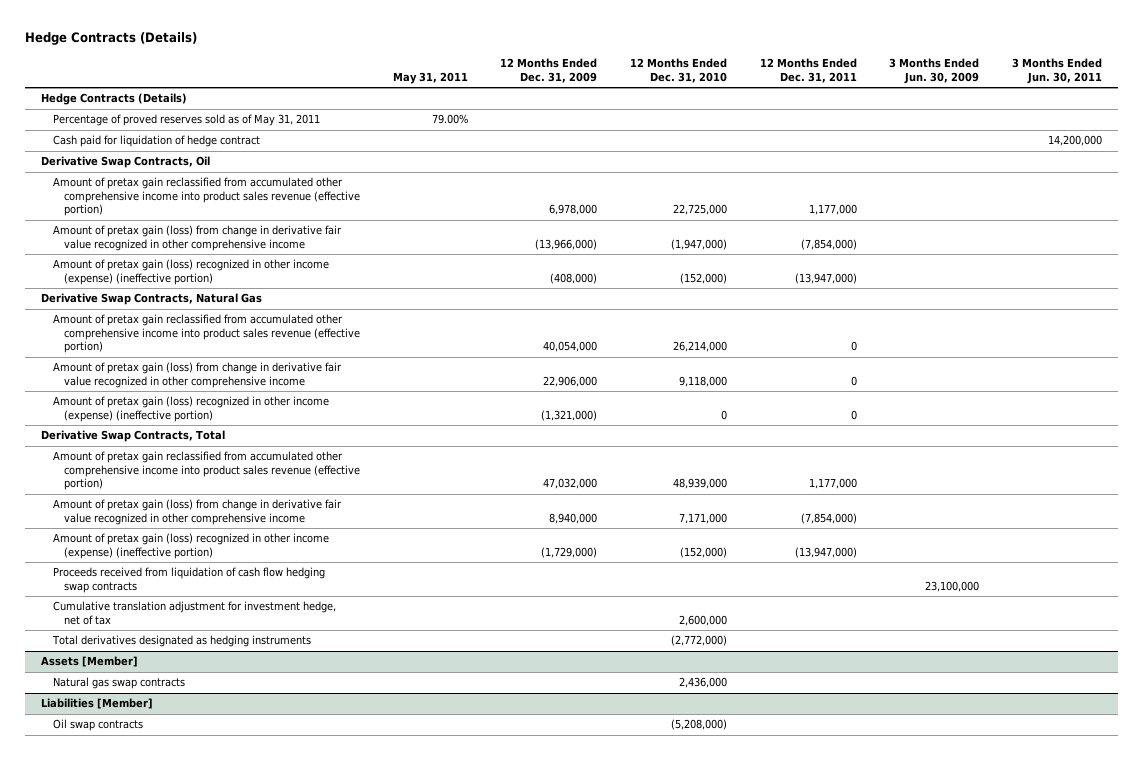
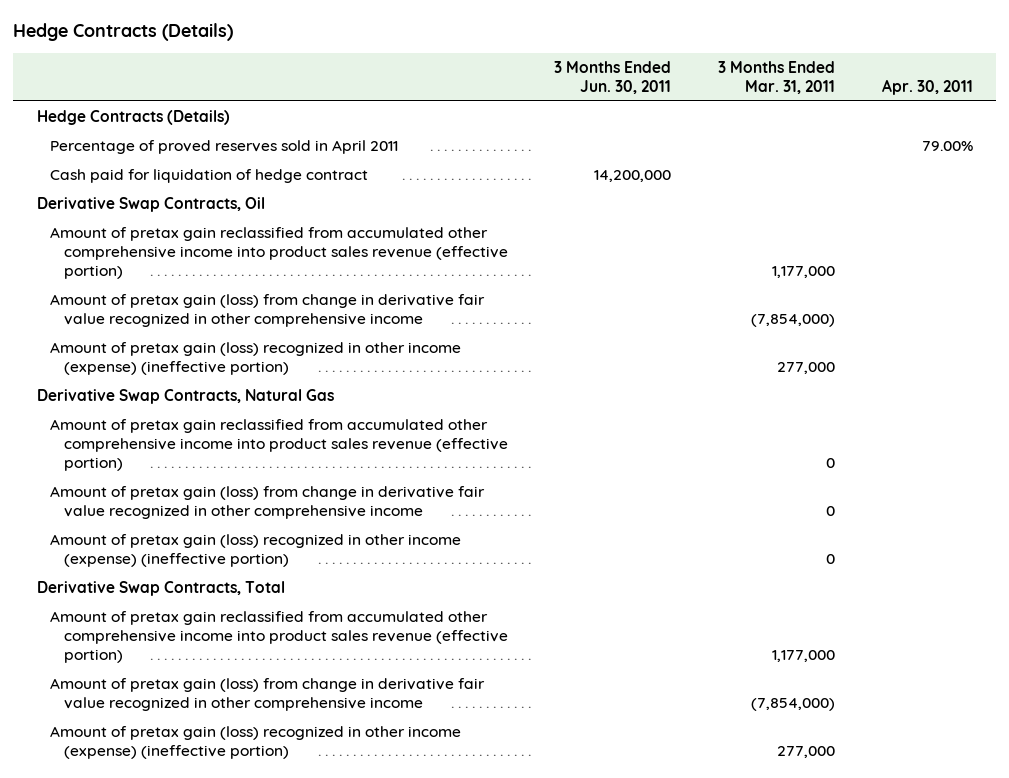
[392,71,468,84] May 31, 2011 -> none
[500,58,598,83] 12 Months Ended Dec. 31, 2009 -> none
[630,58,728,83] 12 Months Ended Dec. 31, 2010 -> none
[759,58,857,83] 12 Months Ended Dec. 31, 2011 -> none
[889,58,980,84] 3 Months Ended Jun. 30, 2009 -> none
none -> [717,60,835,94] 3 Months Ended Mar. 31, 2011
none -> [881,78,973,95] Apr. 30, 2011
[52,114,320,127] Percentage of proved reserves sold as of May 31, 2011 -> [50,139,399,154] Percentage of proved reserves sold in April 2011
[52,567,325,593] Proceeds received from liquidation of cash flow hedging swap contracts -> none
[52,601,336,625] Cumulative translation adjustment for investment hedge, net of tax -> none
[51,635,311,648] Total derivatives designated as hedging instruments -> none
[41,656,139,668] Assets [Member] -> none
[52,677,185,690] Natural gas swap contracts -> none
[41,698,154,710] Liabilities [Member] -> none
[52,719,143,732] Oil swap contracts -> none

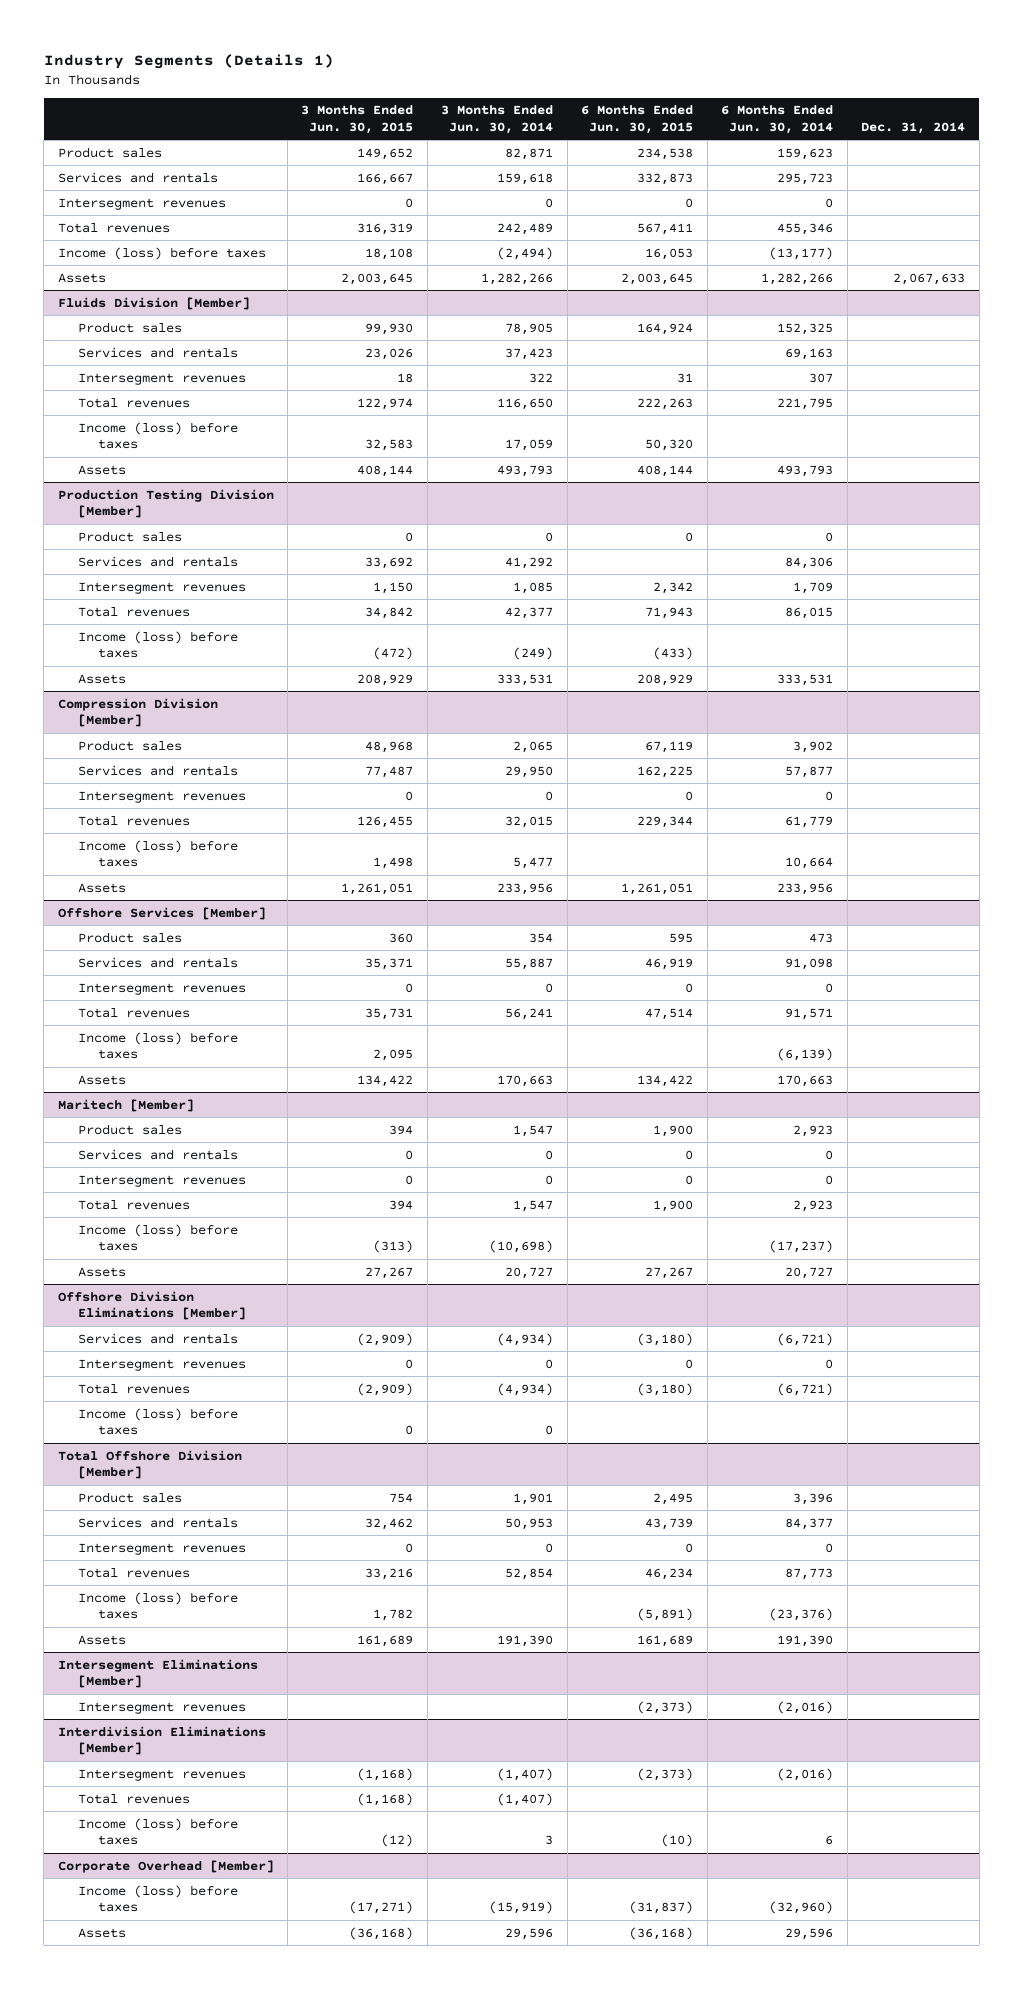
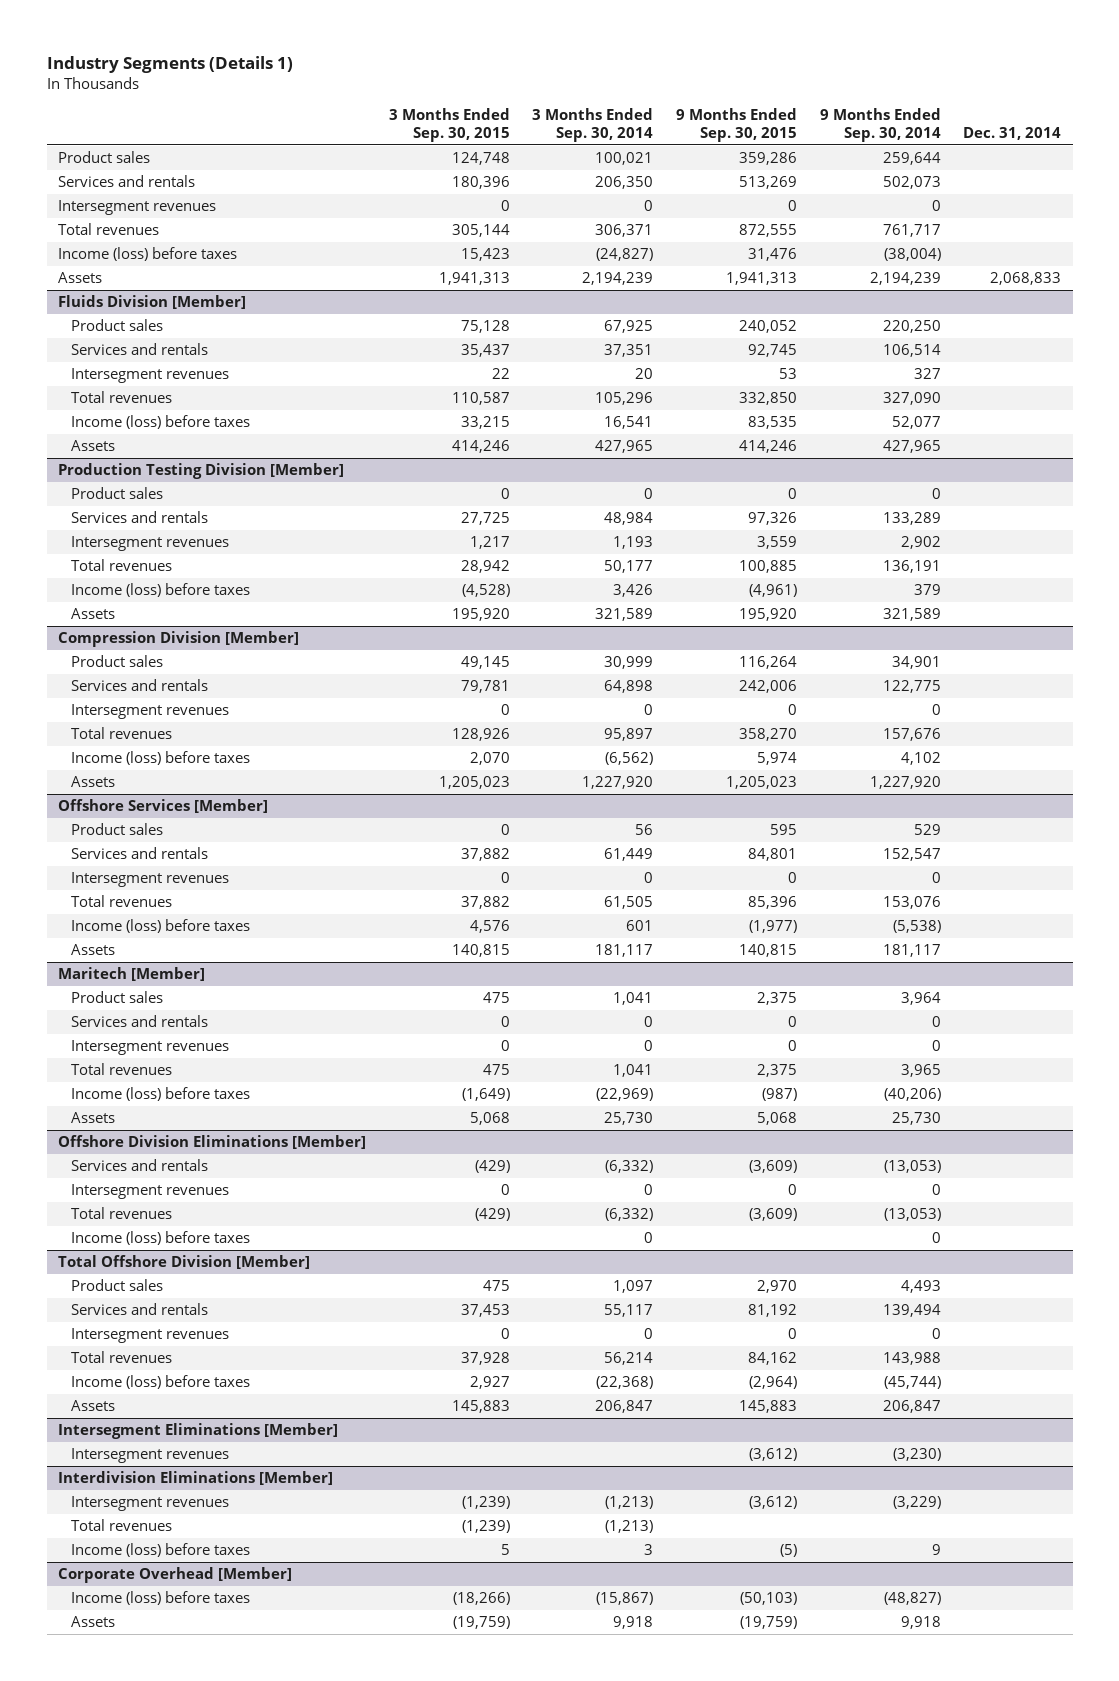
[301,105,414,134] 3 Months Ended Jun. 30, 2015 -> none
[441,105,554,134] 3 Months Ended Jun. 30, 2014 -> none
[581,105,694,134] 6 Months Ended Jun. 30, 2015 -> none
[721,105,834,134] 6 Months Ended Jun. 30, 2014 -> none
none -> [388,108,510,143] 3 Months Ended Sep. 30, 2015
none -> [532,108,654,143] 3 Months Ended Sep. 30, 2014
none -> [676,108,798,143] 9 Months Ended Sep. 30, 2015
none -> [819,108,941,143] 9 Months Ended Sep. 30, 2014
[893,272,966,285] 2,067,633 -> [990,272,1062,286] 2,068,833

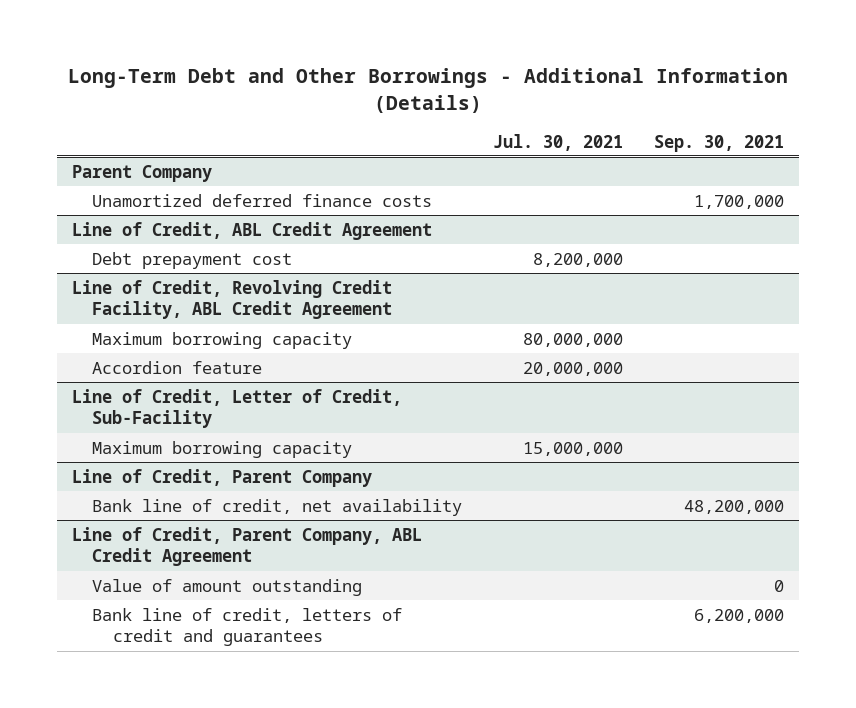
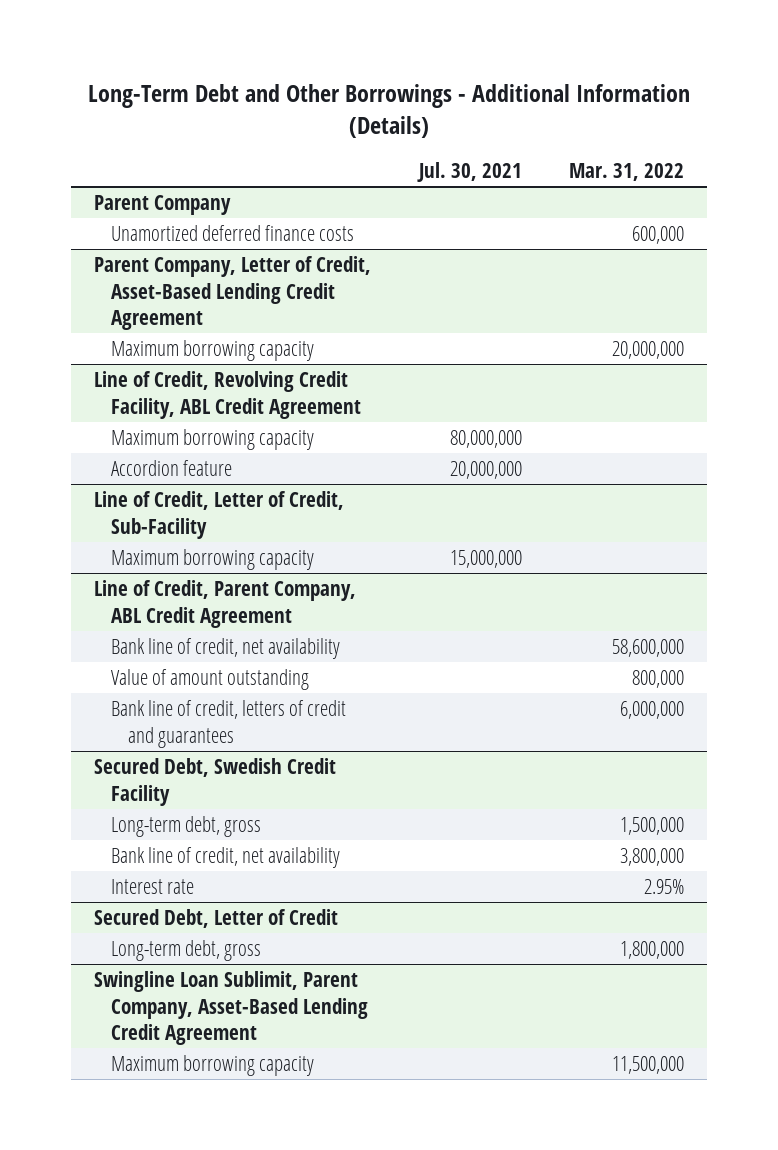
[653,134,784,152] Sep. 30, 2021 -> none
none -> [568,162,684,181] Mar. 31, 2022
[72,221,433,240] Line of Credit, ABL Credit Agreement -> none
[92,251,293,269] Debt prepayment cost -> none
none -> [94,256,372,330] Parent Company, Letter of Credit, Asset-Based Lending Credit Agreement
none -> [110,340,314,362] Maximum borrowing capacity
[72,468,373,487] Line of Credit, Parent Company -> none
[92,498,463,516] Bank line of credit, net availability -> none
none -> [110,638,340,660] Bank line of credit, net availability
none -> [94,758,337,806] Secured Debt, Swedish Credit Facility
none -> [110,816,261,838] Long-term debt, gross
none -> [110,847,340,869] Bank line of credit, net availability
none -> [110,879,194,895] Interest rate
none -> [94,909,339,929] Secured Debt, Letter of Credit
none -> [110,940,261,962] Long-term debt, gross
none -> [94,971,368,1045] Swingline Loan Sublimit, Parent Company, Asset-Based Lending Credit Agreement
none -> [110,1055,314,1077] Maximum borrowing capacity

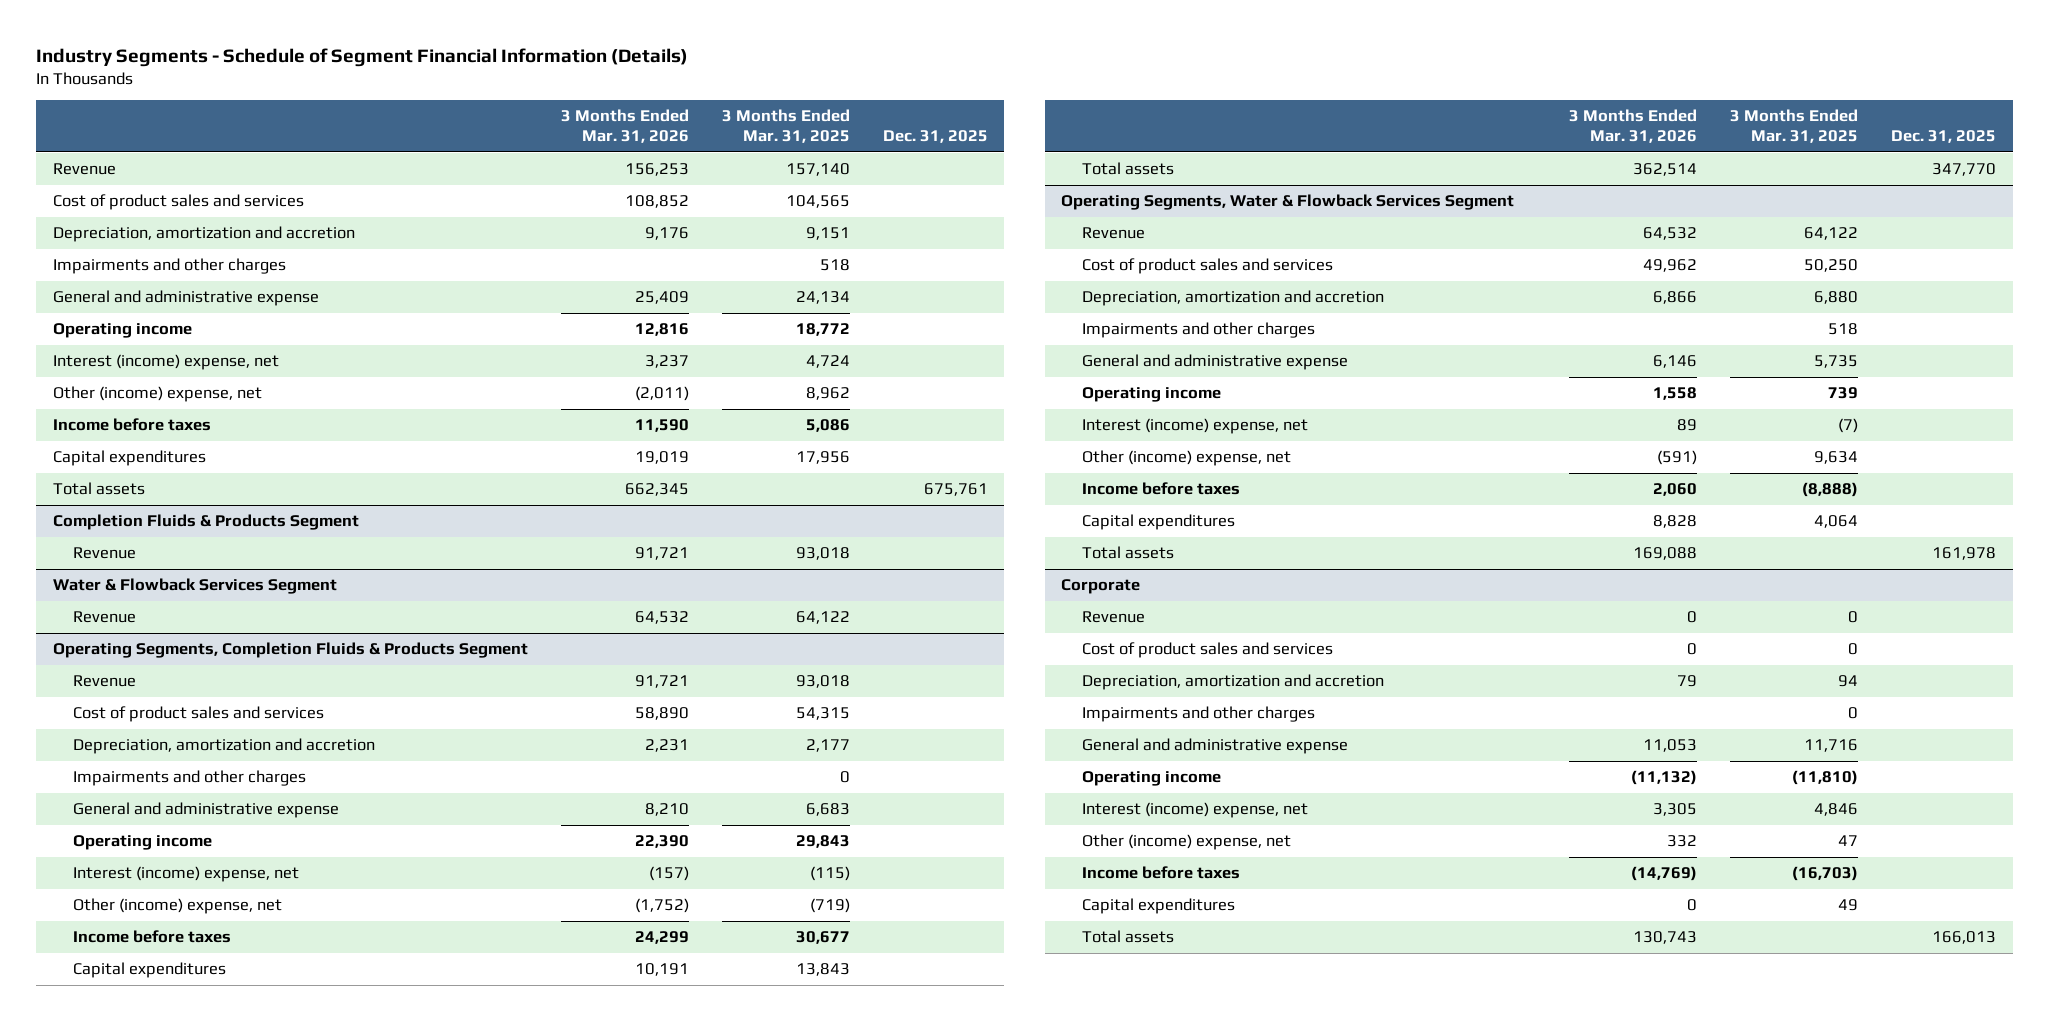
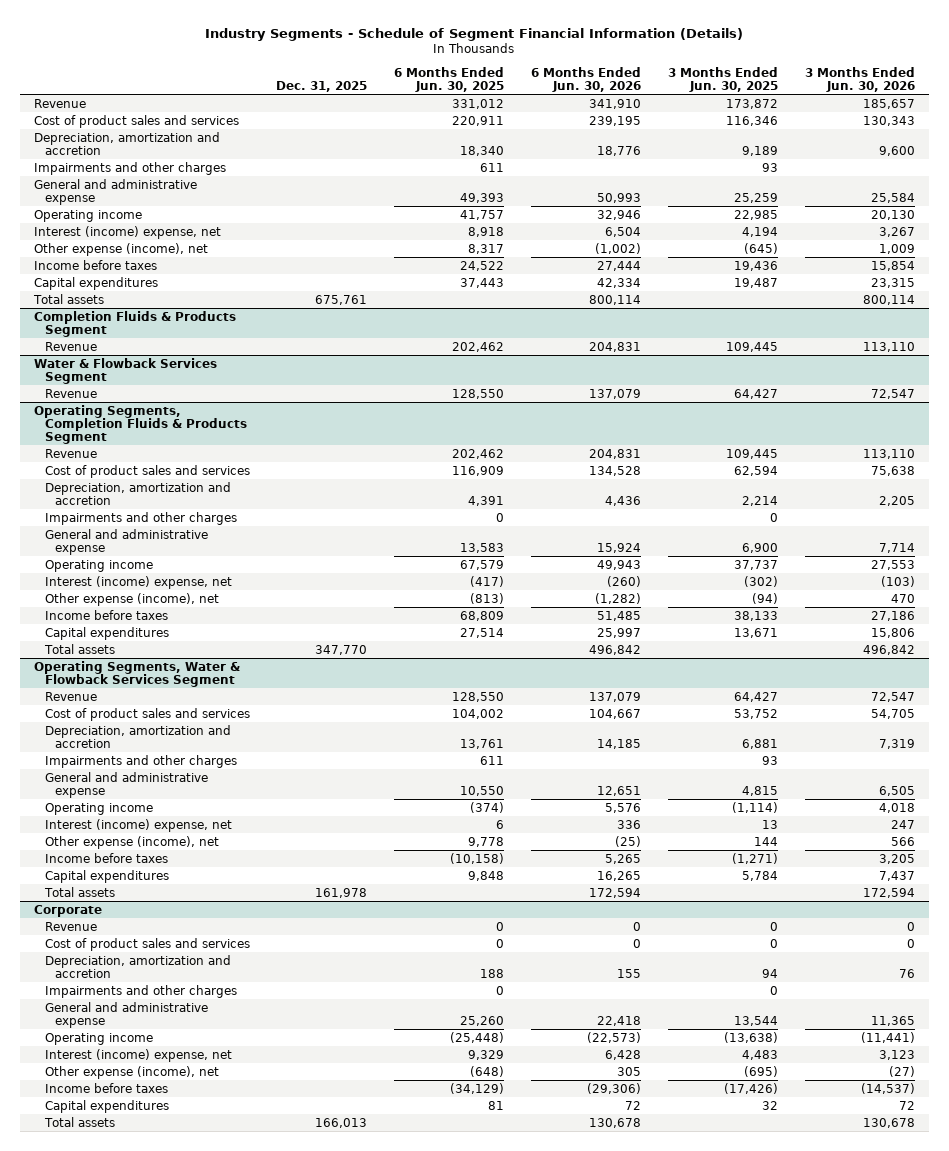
[560,109,689,143] 3 Months Ended Mar. 31, 2026 -> none
[721,109,850,143] 3 Months Ended Mar. 31, 2025 -> none
none -> [394,66,505,93] 6 Months Ended Jun. 30, 2025
none -> [531,66,642,93] 6 Months Ended Jun. 30, 2026
none -> [668,66,779,93] 3 Months Ended Jun. 30, 2025
none -> [805,66,916,93] 3 Months Ended Jun. 30, 2026
[52,386,262,403] Other (income) expense, net -> [33,242,208,256] Other expense (income), net
[73,898,283,915] Other (income) expense, net -> [44,592,219,606] Other expense (income), net
[1082,450,1292,467] Other (income) expense, net -> [44,835,219,849] Other expense (income), net
[1082,834,1292,851] Other (income) expense, net -> [44,1065,219,1079] Other expense (income), net

